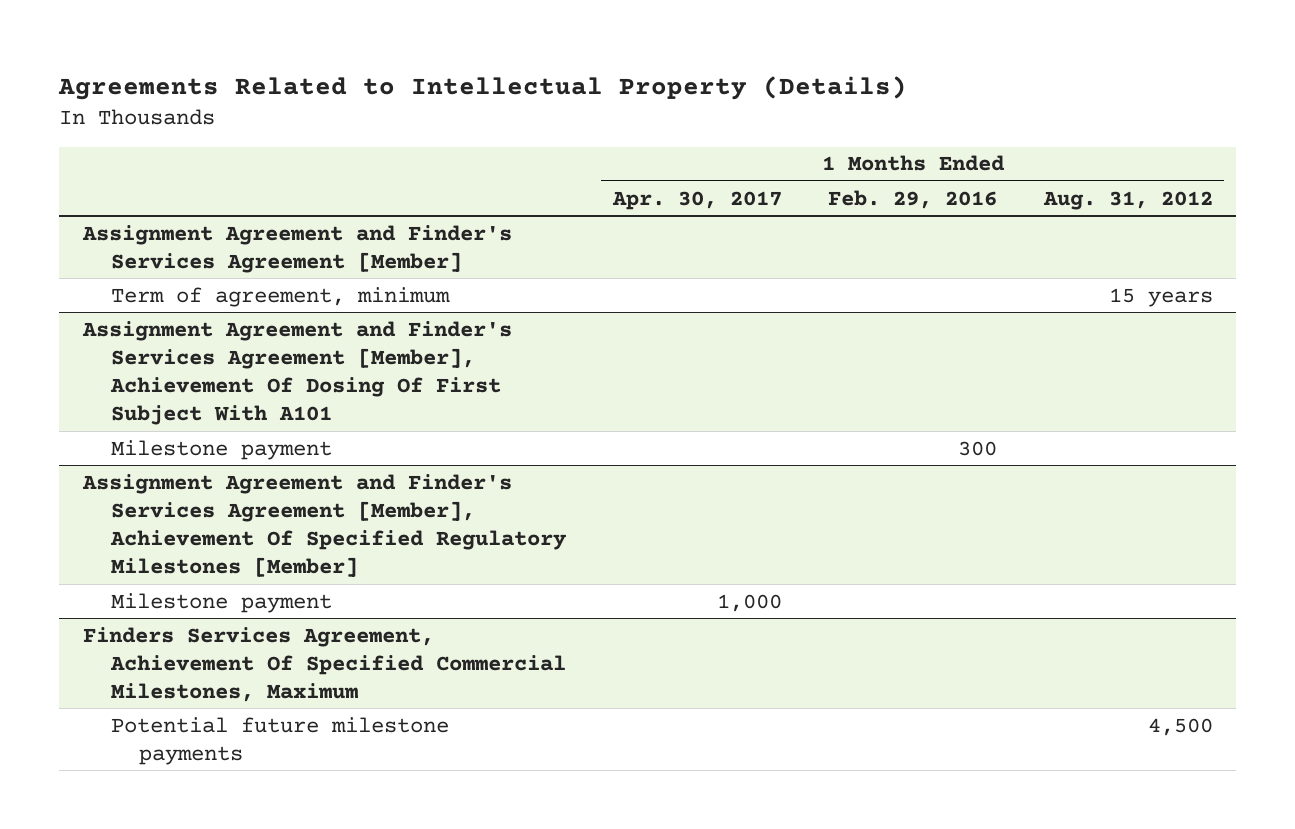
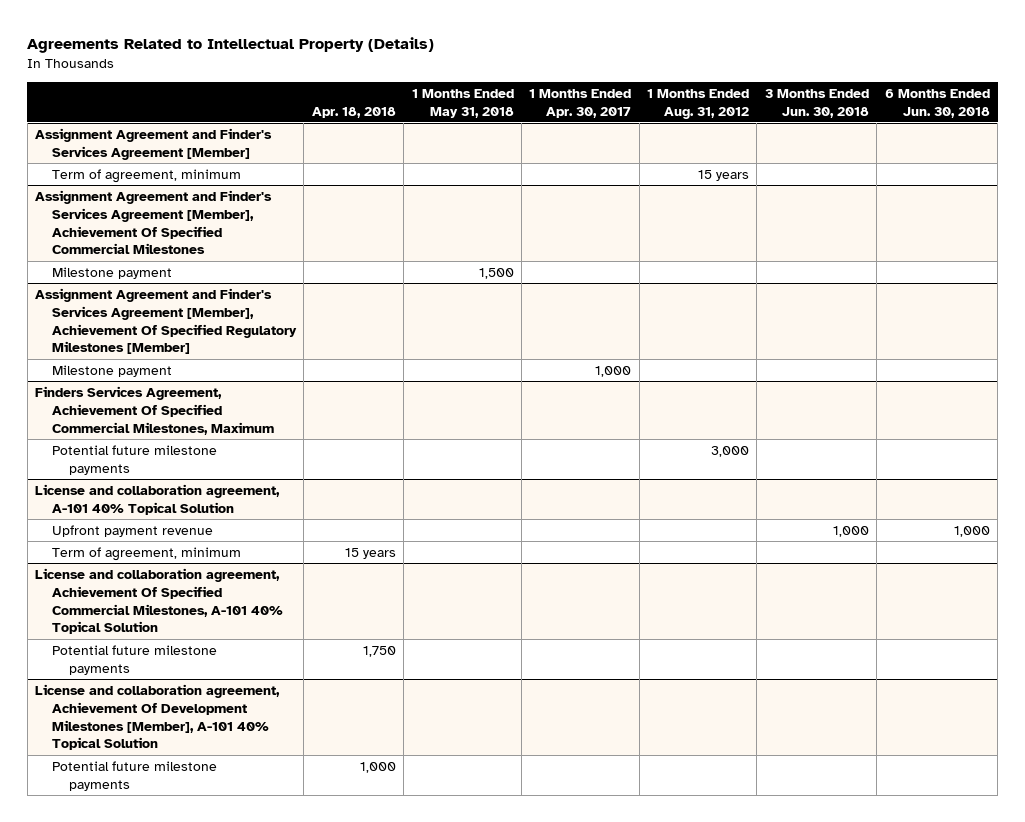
[828,189,998,209] Feb. 29, 2016 -> none
none -> [311,106,396,118] Apr. 18, 2018
none -> [411,88,514,118] 1 Months Ended May 31, 2018
none -> [764,88,869,118] 3 Months Ended Jun. 30, 2018
none -> [884,88,990,118] 6 Months Ended Jun. 30, 2018
[81,320,512,426] Assignment Agreement and Finder's Services Agreement [Member], Achievement Of Dosing Of First Subject With A101 -> [35,189,273,255] Assignment Agreement and Finder's Services Agreement [Member], Achievement Of Specified Commercial Milestones
[1147,717,1213,736] 4,500 -> [711,445,750,457] 3,000
none -> [35,483,281,515] License and collaboration agreement, A-101 40% Topical Solution
none -> [51,524,213,537] Upfront payment revenue
none -> [51,546,241,561] Term of agreement, minimum
none -> [35,567,283,635] License and collaboration agreement, Achievement Of Specified Commercial Milestones, A-101 40% Topical Solution
none -> [51,644,217,675] Potential future milestone payments
none -> [35,683,281,751] License and collaboration agreement, Achievement Of Development Milestones [Member], A-101 40% Topical Solution
none -> [51,760,217,791] Potential future milestone payments

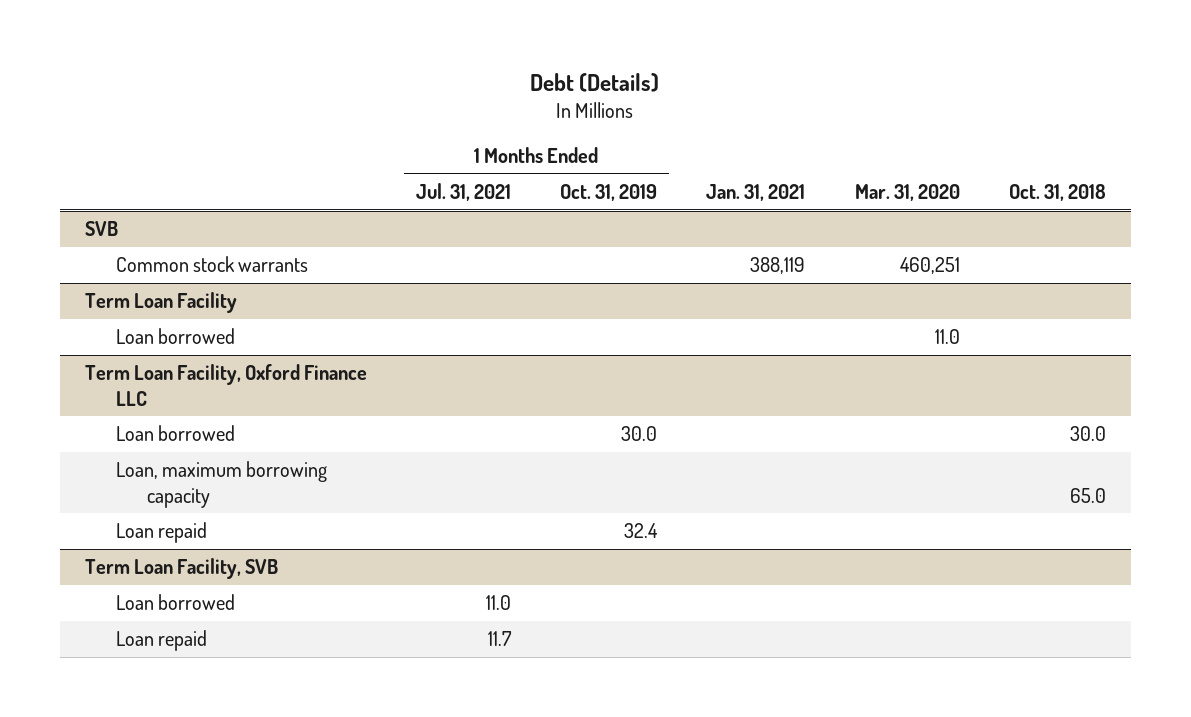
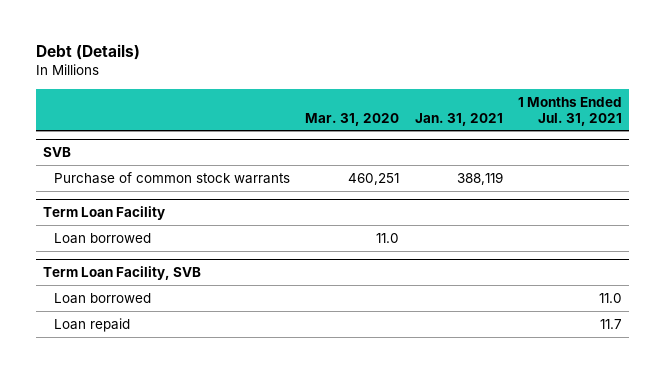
[560,184,658,202] Oct. 31, 2019 -> none
[1008,184,1106,202] Oct. 31, 2018 -> none
[115,256,308,273] Common stock warrants -> [54,171,291,184] Purchase of common stock warrants
[84,364,367,406] Term Loan Facility, Oxford Finance LLC -> none
[115,425,235,442] Loan borrowed -> none
[115,461,327,508] Loan, maximum borrowing capacity -> none
[115,522,207,544] Loan repaid -> none

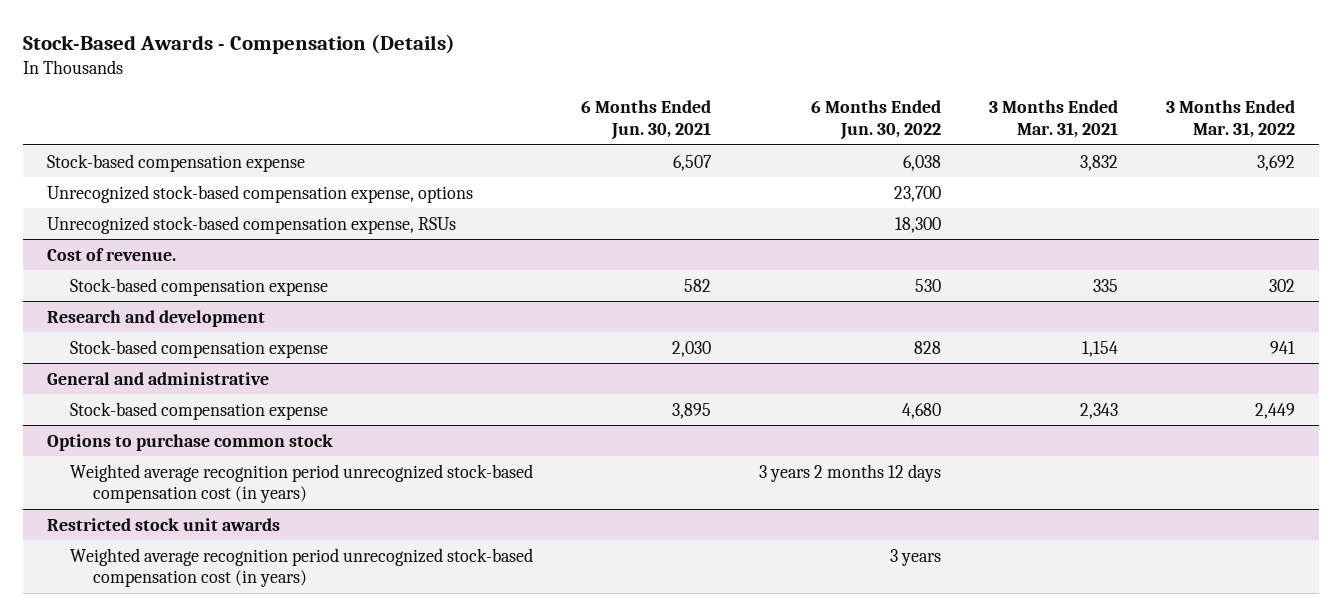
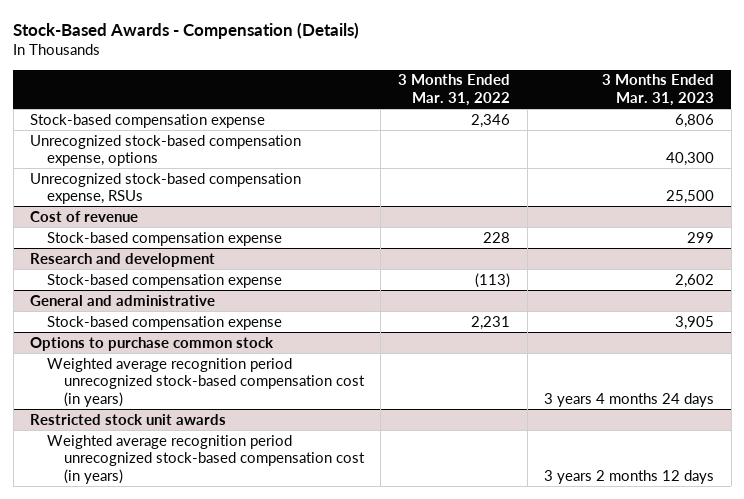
[580,100,711,141] 6 Months Ended Jun. 30, 2021 -> none
[811,100,942,141] 6 Months Ended Jun. 30, 2022 -> none
[989,100,1119,139] 3 Months Ended Mar. 31, 2021 -> none
none -> [602,74,715,106] 3 Months Ended Mar. 31, 2023
[1257,154,1296,171] 3,692 -> [470,113,510,128] 2,346
[46,247,176,261] Cost of revenue. -> [30,210,139,222] Cost of revenue
[1269,278,1296,292] 302 -> [482,231,510,243] 228
[1270,340,1296,354] 941 -> [474,272,510,288] (113)
[1255,402,1296,419] 2,449 -> [470,315,510,330] 2,231

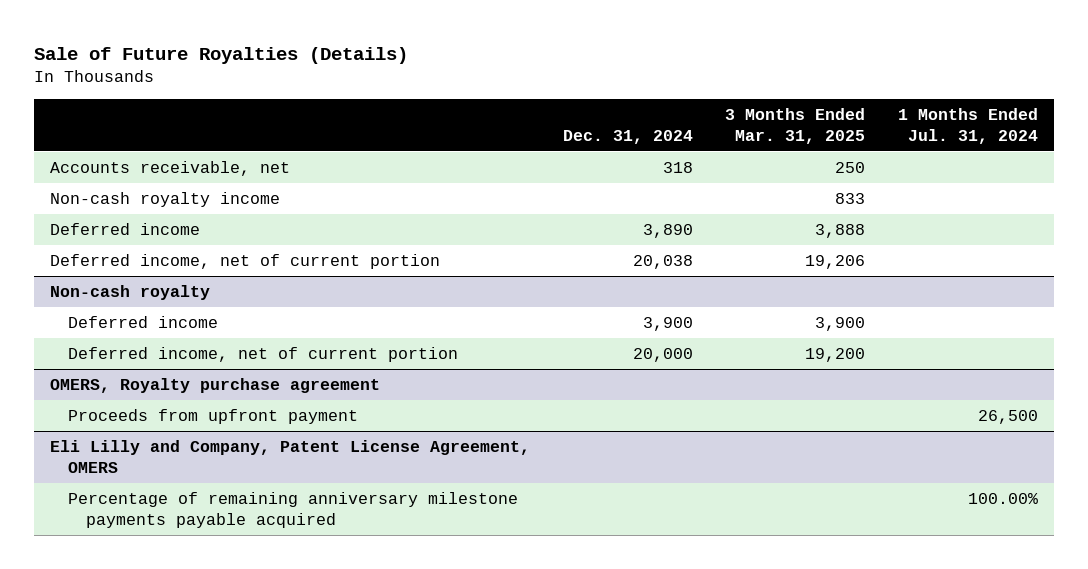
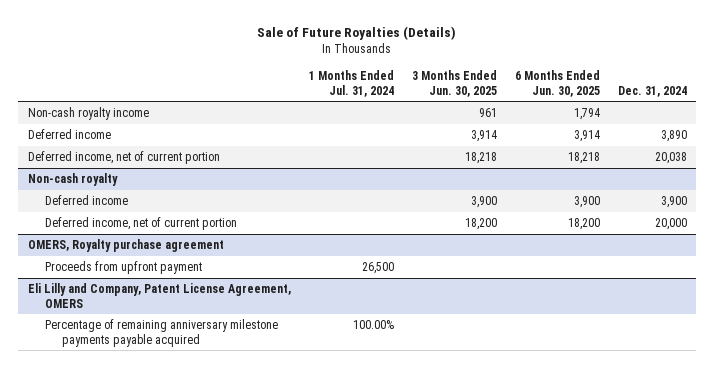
[725,107,866,144] 3 Months Ended Mar. 31, 2025 -> none
none -> [411,70,497,97] 3 Months Ended Jun. 30, 2025
none -> [515,70,601,97] 6 Months Ended Jun. 30, 2025
[50,160,291,176] Accounts receivable, net -> none

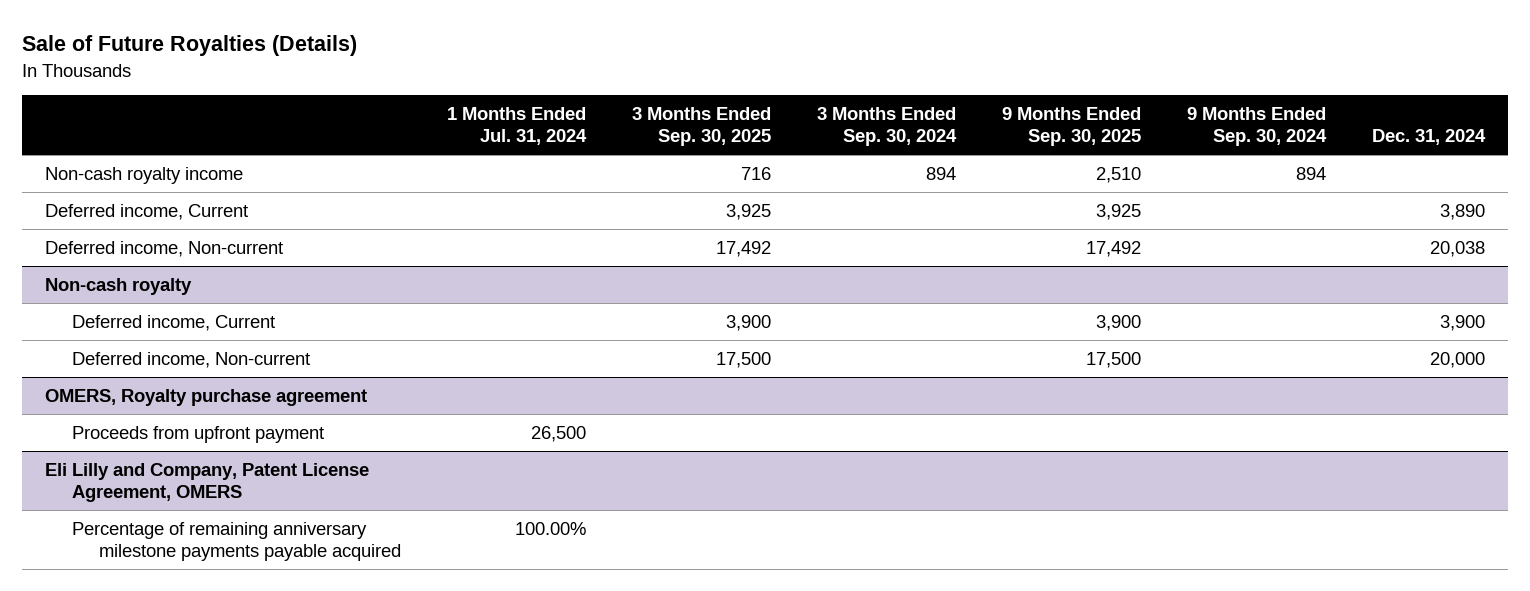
[411,70,497,97] 3 Months Ended Jun. 30, 2025 -> none
[515,70,601,97] 6 Months Ended Jun. 30, 2025 -> none
none -> [631,107,771,147] 3 Months Ended Sep. 30, 2025
none -> [816,107,957,147] 3 Months Ended Sep. 30, 2024
none -> [1001,107,1141,147] 9 Months Ended Sep. 30, 2025
none -> [1186,107,1327,147] 9 Months Ended Sep. 30, 2024
[27,129,111,140] Deferred income -> [45,203,249,220] Deferred income, Current
[27,151,220,165] Deferred income, net of current portion -> [45,240,284,257] Deferred income, Non-current
[44,195,128,206] Deferred income -> [72,314,276,331] Deferred income, Current
[44,217,237,231] Deferred income, net of current portion -> [72,351,311,368] Deferred income, Non-current

